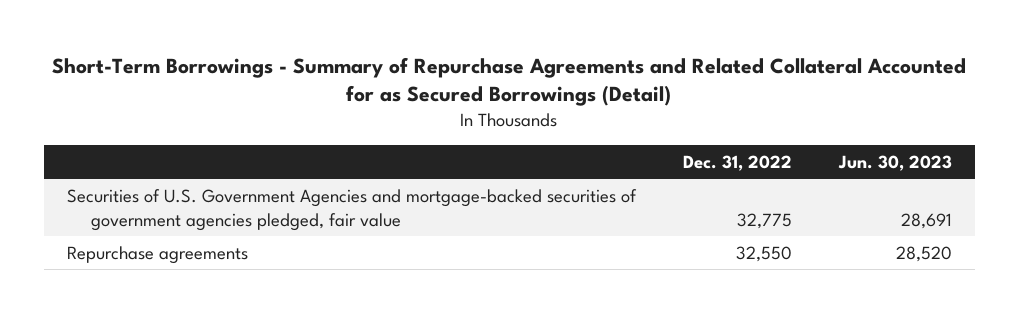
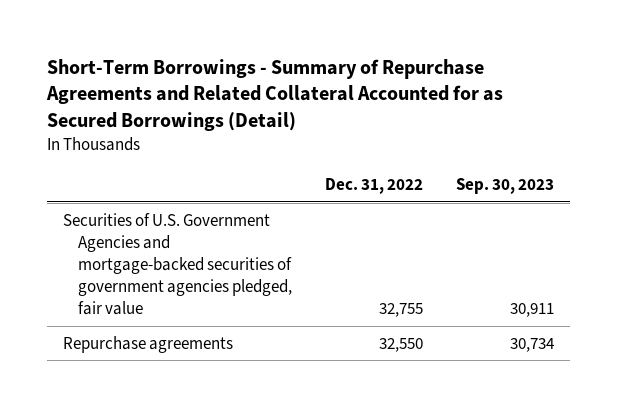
[837,154,952,171] Jun. 30, 2023 -> none
none -> [455,178,554,195] Sep. 30, 2023
[736,212,792,229] 32,775 -> [378,303,423,318] 32,755

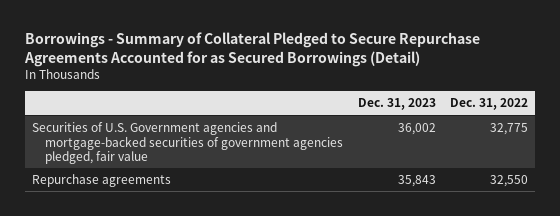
[45,58,503,132] Short-Term Borrowings - Summary of Repurchase Agreements and Related Collateral Accounted for as Secured Borrowings (Detail) -> [24,31,481,67] Borrowings - Summary of Collateral Pledged to Secure Repurchase Agreements Accounted for as Secured Borrowings (Detail)
[455,178,554,195] Sep. 30, 2023 -> none
none -> [357,98,436,111] Dec. 31, 2023
[63,212,292,316] Securities of U.S. Government Agencies and mortgage-backed securities of government agencies pledged, fair value -> [32,122,344,165] Securities of U.S. Government agencies and mortgage-backed securities of government agencies pledged, fair value
[378,303,423,318] 32,755 -> [490,123,529,136] 32,775

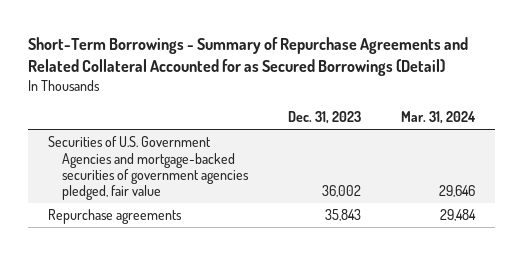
[24,31,481,67] Borrowings - Summary of Collateral Pledged to Secure Repurchase Agreements Accounted for as Secured Borrowings (Detail) -> [28,37,469,76] Short-Term Borrowings - Summary of Repurchase Agreements and Related Collateral Accounted for as Secured Borrowings (Detail)
[450,98,529,111] Dec. 31, 2022 -> none
none -> [400,111,476,125] Mar. 31, 2024
[32,122,344,165] Securities of U.S. Government agencies and mortgage-backed securities of government agencies pledged, fair value -> [48,136,249,201] Securities of U.S. Government Agencies and mortgage-backed securities of government agencies pledged, fair value

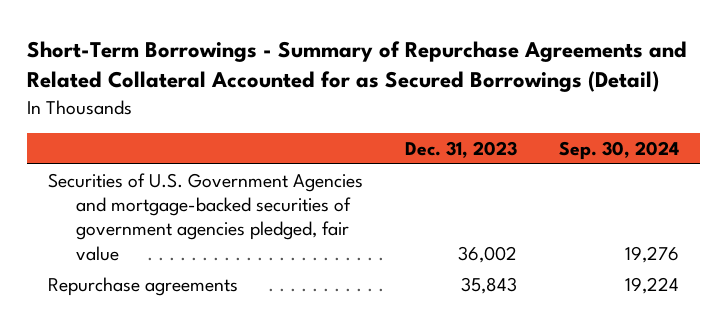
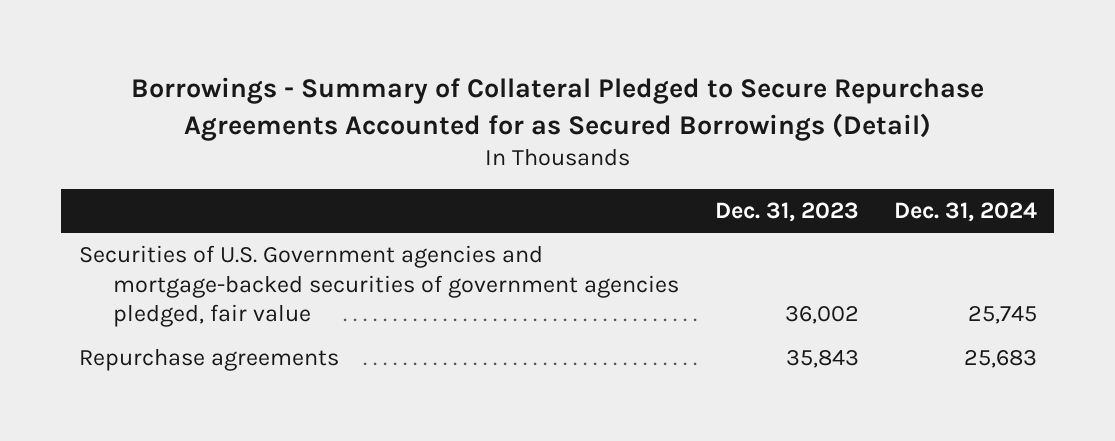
[26,41,687,93] Short-Term Borrowings - Summary of Repurchase Agreements and Related Collateral Accounted for as Secured Borrowings (Detail) -> [130,77,984,141] Borrowings - Summary of Collateral Pledged to Secure Repurchase Agreements Accounted for as Secured Borrowings (Detail)
[559,140,680,160] Sep. 30, 2024 -> none
none -> [893,201,1037,222] Dec. 31, 2024
[47,172,363,261] Securities of U.S. Government Agencies and mortgage-backed securities of government agencies pledged, fair value -> [78,245,680,328] Securities of U.S. Government agencies and mortgage-backed securities of government agencies pledged, fair value

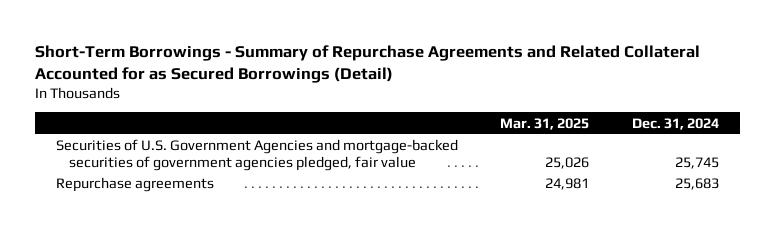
[130,77,984,141] Borrowings - Summary of Collateral Pledged to Secure Repurchase Agreements Accounted for as Secured Borrowings (Detail) -> [34,44,700,83] Short-Term Borrowings - Summary of Repurchase Agreements and Related Collateral Accounted for as Secured Borrowings (Detail)
[714,201,859,222] Dec. 31, 2023 -> none
none -> [500,117,590,130] Mar. 31, 2025
[78,245,680,328] Securities of U.S. Government agencies and mortgage-backed securities of government agencies pledged, fair value -> [55,139,458,171] Securities of U.S. Government Agencies and mortgage-backed securities of government agencies pledged, fair value

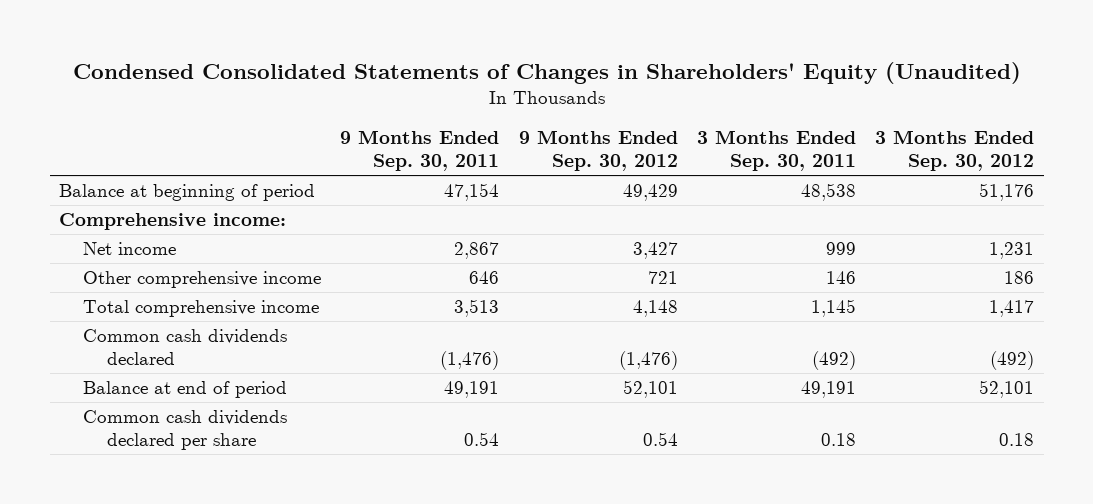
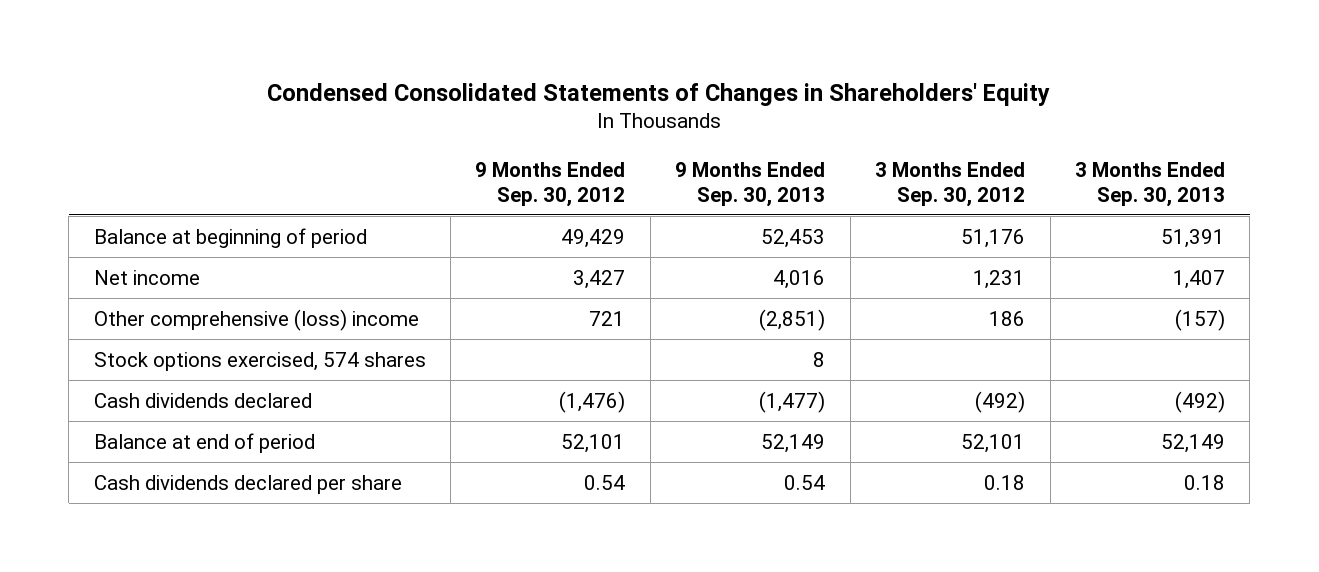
[72,61,1021,84] Condensed Consolidated Statements of Changes in Shareholders' Equity (Unaudited) -> [267,82,1051,106] Condensed Consolidated Statements of Changes in Shareholders' Equity
[340,130,500,172] 9 Months Ended Sep. 30, 2011 -> none
[696,130,856,172] 3 Months Ended Sep. 30, 2011 -> none
none -> [675,161,826,207] 9 Months Ended Sep. 30, 2013
none -> [1075,161,1226,207] 3 Months Ended Sep. 30, 2013
[59,213,287,231] Comprehensive income: -> none
[82,300,319,318] Total comprehensive income -> none
[82,271,321,289] Other comprehensive income -> [93,308,419,331] Other comprehensive (loss) income
none -> [93,351,426,371] Stock options exercised, 574 shares
[82,329,287,365] Common cash dividends declared -> [93,392,312,408] Cash dividends declared
[82,410,287,450] Common cash dividends declared per share -> [93,474,402,494] Cash dividends declared per share

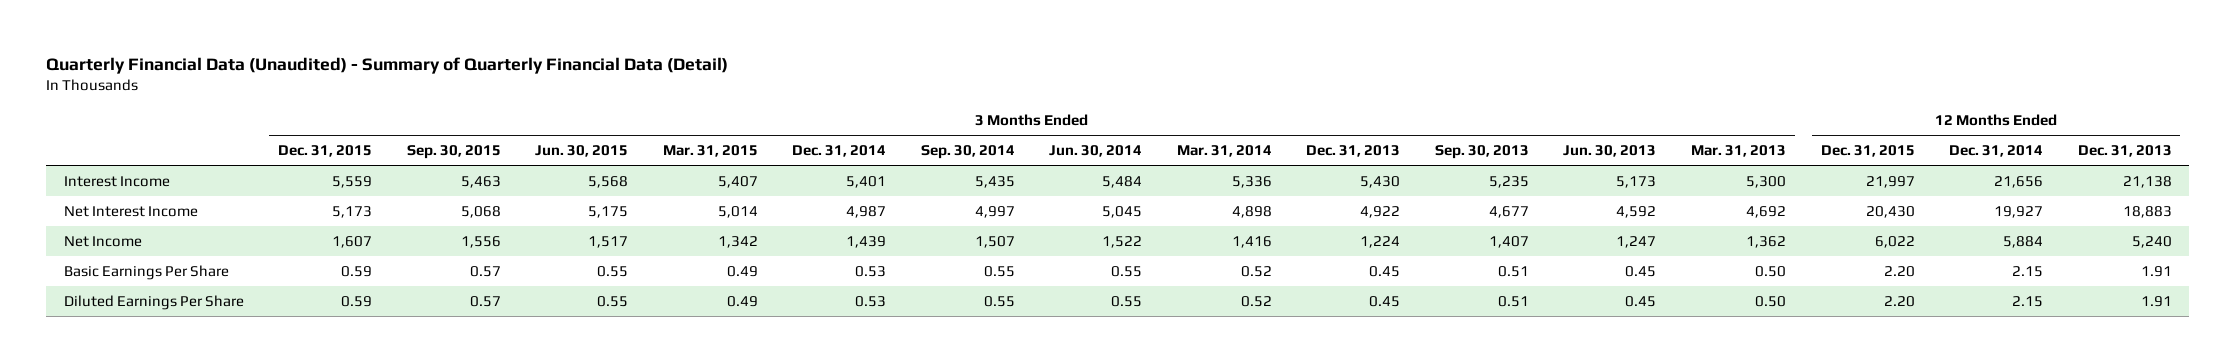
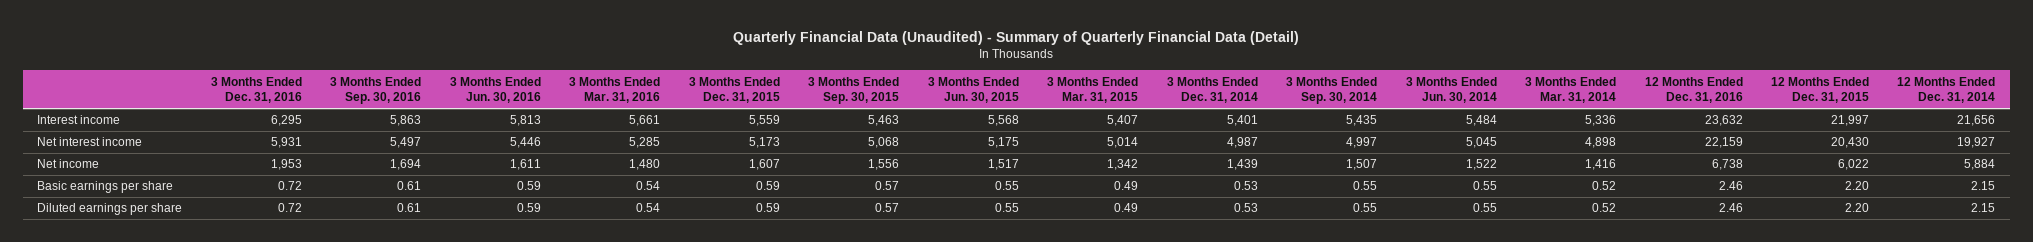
[1306,145,1401,158] Dec. 31, 2013 -> none
[1434,145,1529,160] Sep. 30, 2013 -> none
[1563,145,1657,158] Jun. 30, 2013 -> none
[1691,145,1787,158] Mar. 31, 2013 -> none
[2077,145,2172,158] Dec. 31, 2013 -> none
none -> [210,76,302,104] 3 Months Ended Dec. 31, 2016
none -> [330,76,422,105] 3 Months Ended Sep. 30, 2016
none -> [449,76,541,104] 3 Months Ended Jun. 30, 2016
none -> [569,76,661,104] 3 Months Ended Mar. 31, 2016
none -> [1644,76,1743,104] 12 Months Ended Dec. 31, 2016
[63,175,170,187] Interest Income -> [37,115,121,125] Interest income
[63,205,198,217] Net Interest Income -> [37,137,143,147] Net interest income
[63,235,142,247] Net Income -> [37,159,100,169] Net income
[63,264,229,280] Basic Earnings Per Share -> [37,181,174,194] Basic earnings per share
[63,294,244,310] Diluted Earnings Per Share -> [37,203,183,216] Diluted earnings per share

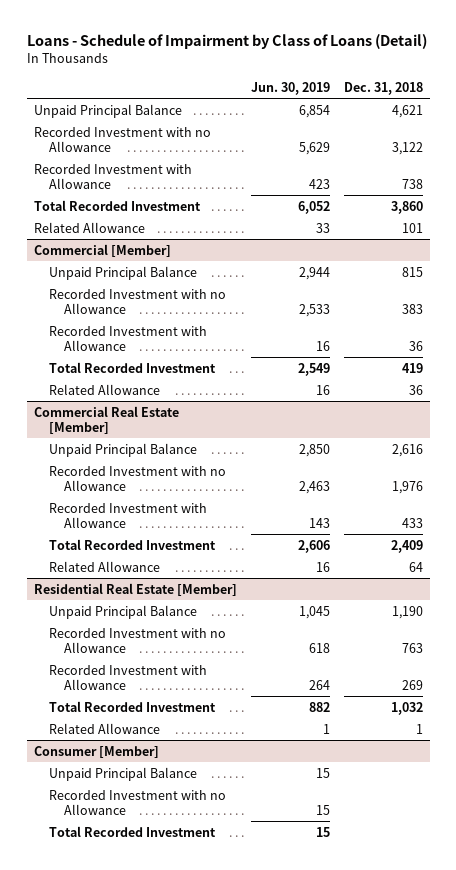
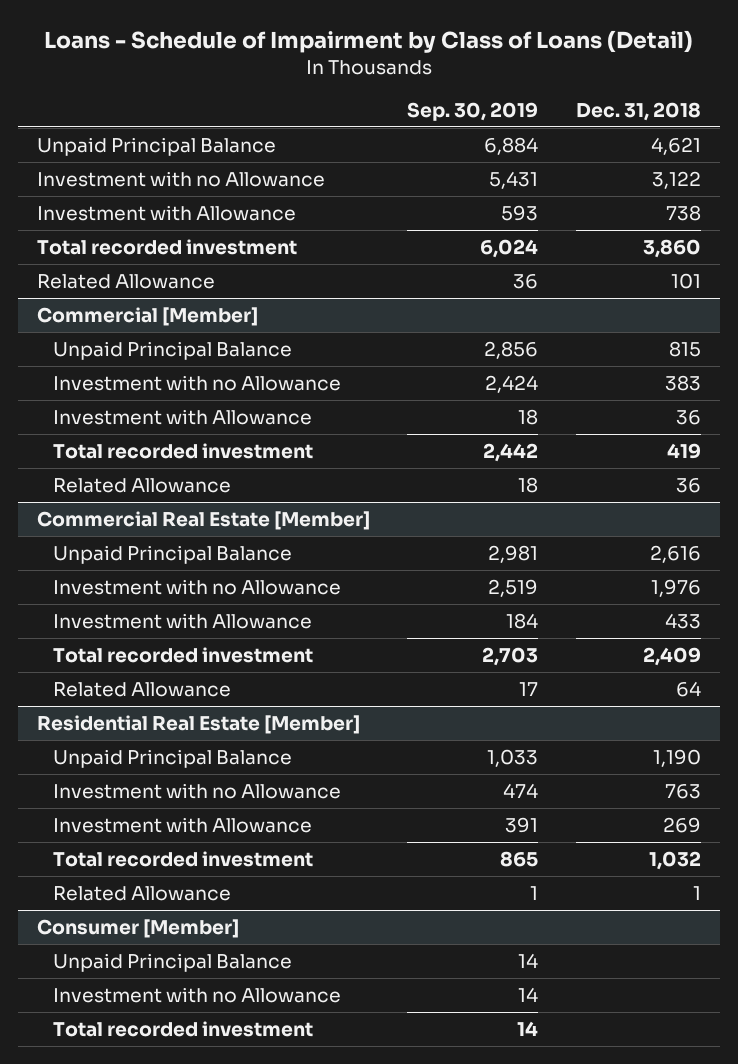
[250,81,330,95] Jun. 30, 2019 -> none
none -> [407,101,539,121] Sep. 30, 2019
[33,126,211,152] Recorded Investment with no Allowance -> [36,170,325,187] Investment with no Allowance
[33,163,192,189] Recorded Investment with Allowance -> [36,204,296,221] Investment with Allowance
[33,199,201,211] Total Recorded Investment -> [36,238,297,255] Total recorded investment
[48,288,226,314] Recorded Investment with no Allowance -> [52,374,341,391] Investment with no Allowance
[48,325,207,351] Recorded Investment with Allowance -> [52,408,312,425] Investment with Allowance
[48,361,216,373] Total Recorded Investment -> [52,442,313,459] Total recorded investment
[48,465,226,491] Recorded Investment with no Allowance -> [52,578,341,595] Investment with no Allowance
[48,502,207,528] Recorded Investment with Allowance -> [52,612,312,629] Investment with Allowance
[48,538,216,550] Total Recorded Investment -> [52,646,313,663] Total recorded investment
[48,627,226,653] Recorded Investment with no Allowance -> [52,782,341,799] Investment with no Allowance
[48,664,207,690] Recorded Investment with Allowance -> [52,816,312,833] Investment with Allowance
[48,700,216,712] Total Recorded Investment -> [52,850,313,867] Total recorded investment
[48,789,226,815] Recorded Investment with no Allowance -> [52,986,341,1003] Investment with no Allowance
[48,825,216,837] Total Recorded Investment -> [52,1020,313,1037] Total recorded investment

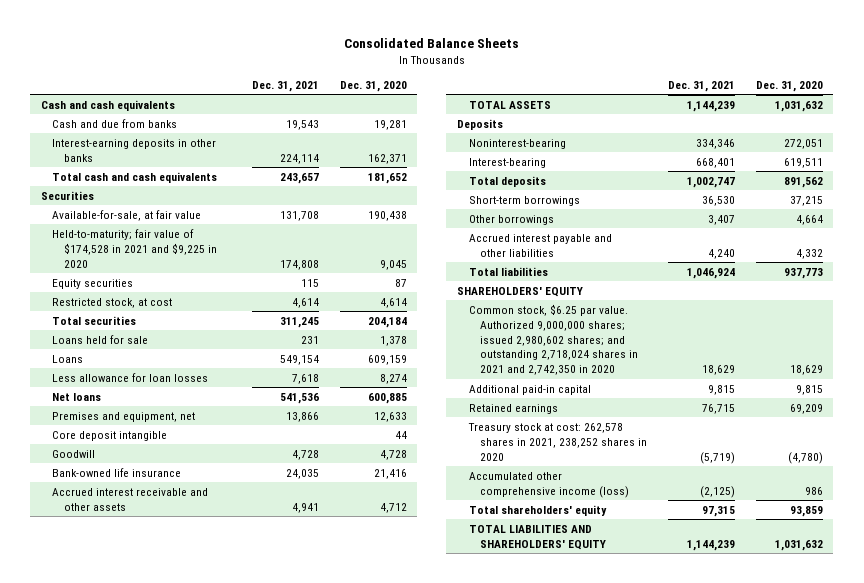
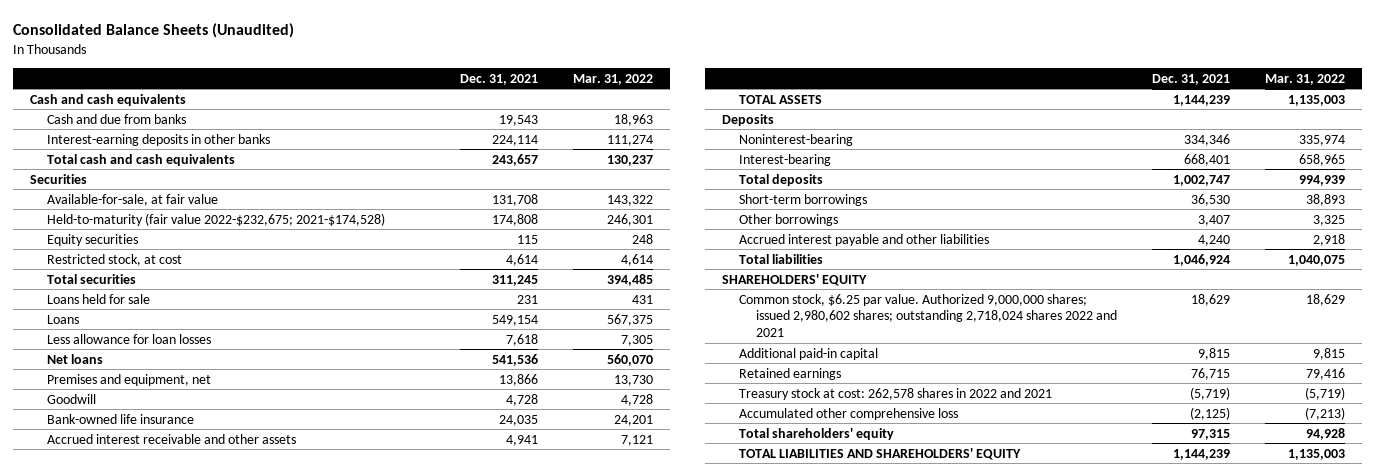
[343,38,519,49] Consolidated Balance Sheets -> [13,22,295,38] Consolidated Balance Sheets (Unaudited)
[339,80,407,92] Dec. 31, 2020 -> none
none -> [572,73,653,85] Mar. 31, 2022
[52,228,218,268] Held-to-maturity; fair value of $174,528 in 2021 and $9,225 in 2020 -> [47,212,386,226] Held-to-maturity (fair value 2022-$232,675; 2021-$174,528)
[52,430,168,441] Core deposit intangible -> none
[468,303,639,376] Common stock, $6.25 par value. Authorized 9,000,000 shares; issued 2,980,602 shares; and outstanding 2,718,024 shares in 2021 and 2,742,350 in 2020 -> [739,293,1118,337] Common stock, $6.25 par value. Authorized 9,000,000 shares; issued 2,980,602 shares; outstanding 2,718,024 shares 2022 and 2021
[467,422,648,461] Treasury stock at cost: 262,578 shares in 2021, 238,252 shares in 2020 -> [739,387,1053,400] Treasury stock at cost: 262,578 shares in 2022 and 2021
[468,471,630,498] Accumulated other comprehensive income (loss) -> [739,407,959,420] Accumulated other comprehensive loss

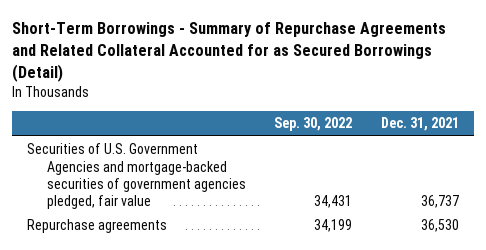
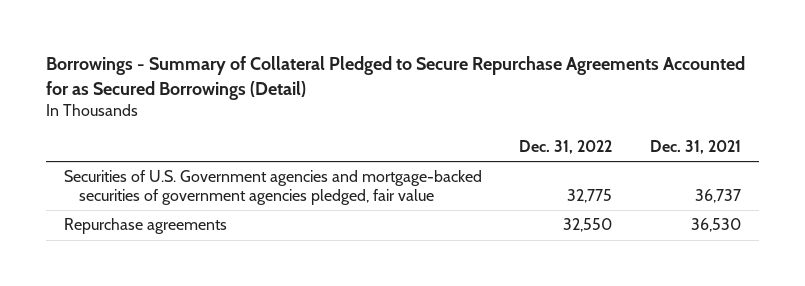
[12,21,447,82] Short-Term Borrowings - Summary of Repurchase Agreements and Related Collateral Accounted for as Secured Borrowings (Detail) -> [45,56,745,100] Borrowings - Summary of Collateral Pledged to Secure Repurchase Agreements Accounted for as Secured Borrowings (Detail)
[274,117,353,132] Sep. 30, 2022 -> none
none -> [519,140,613,155] Dec. 31, 2022
[26,143,246,209] Securities of U.S. Government Agencies and mortgage-backed securities of government agencies pledged, fair value -> [64,170,483,205] Securities of U.S. Government agencies and mortgage-backed securities of government agencies pledged, fair value

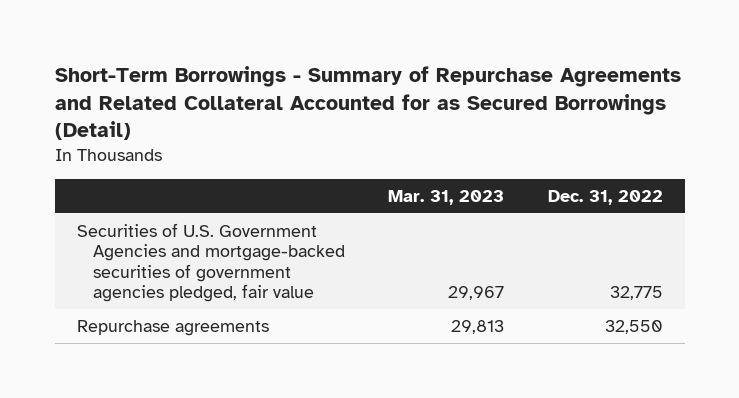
[45,56,745,100] Borrowings - Summary of Collateral Pledged to Secure Repurchase Agreements Accounted for as Secured Borrowings (Detail) -> [54,66,681,141] Short-Term Borrowings - Summary of Repurchase Agreements and Related Collateral Accounted for as Secured Borrowings (Detail)
[649,140,741,155] Dec. 31, 2021 -> none
none -> [388,190,505,206] Mar. 31, 2023
[64,170,483,205] Securities of U.S. Government agencies and mortgage-backed securities of government agencies pledged, fair value -> [76,222,346,303] Securities of U.S. Government Agencies and mortgage-backed securities of government agencies pledged, fair value

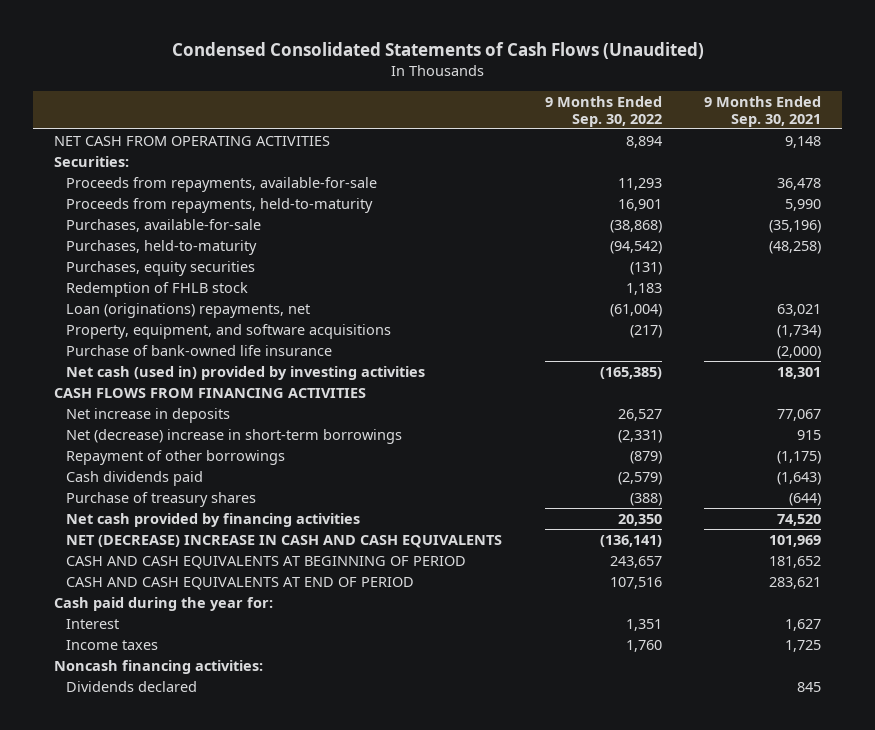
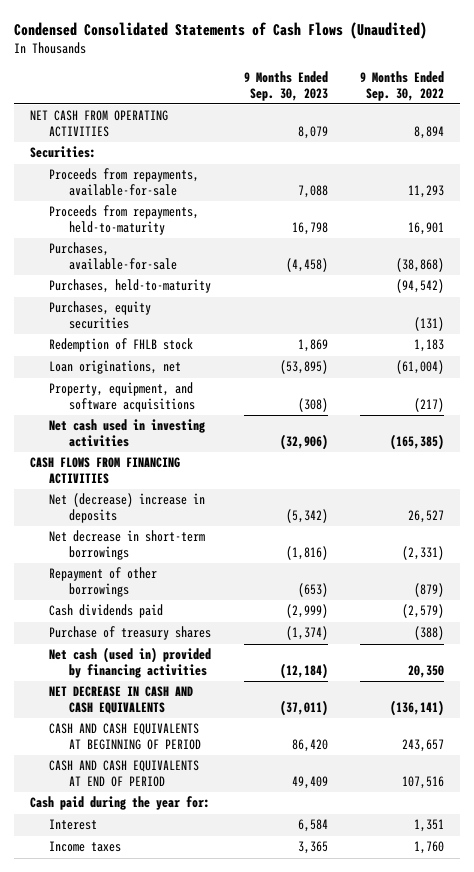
[703,95,821,127] 9 Months Ended Sep. 30, 2021 -> none
none -> [243,71,328,101] 9 Months Ended Sep. 30, 2023
[66,302,311,318] Loan (originations) repayments, net -> [49,360,182,375] Loan originations, net
[66,344,333,356] Purchase of bank-owned life insurance -> none
[66,365,426,380] Net cash (used in) provided by investing activities -> [49,419,206,448] Net cash used in investing activities
[66,407,231,423] Net increase in deposits -> [49,493,206,524] Net (decrease) increase in deposits
[66,428,403,444] Net (decrease) increase in short-term borrowings -> [49,530,206,561] Net decrease in short-term borrowings
[66,512,361,527] Net cash provided by financing activities -> [49,647,212,679] Net cash (used in) provided by financing activities
[66,534,503,548] NET (DECREASE) INCREASE IN CASH AND CASH EQUIVALENTS -> [49,686,194,715] NET DECREASE IN CASH AND CASH EQUIVALENTS
[54,659,264,674] Noncash financing activities: -> none
[66,680,198,692] Dividends declared -> none

